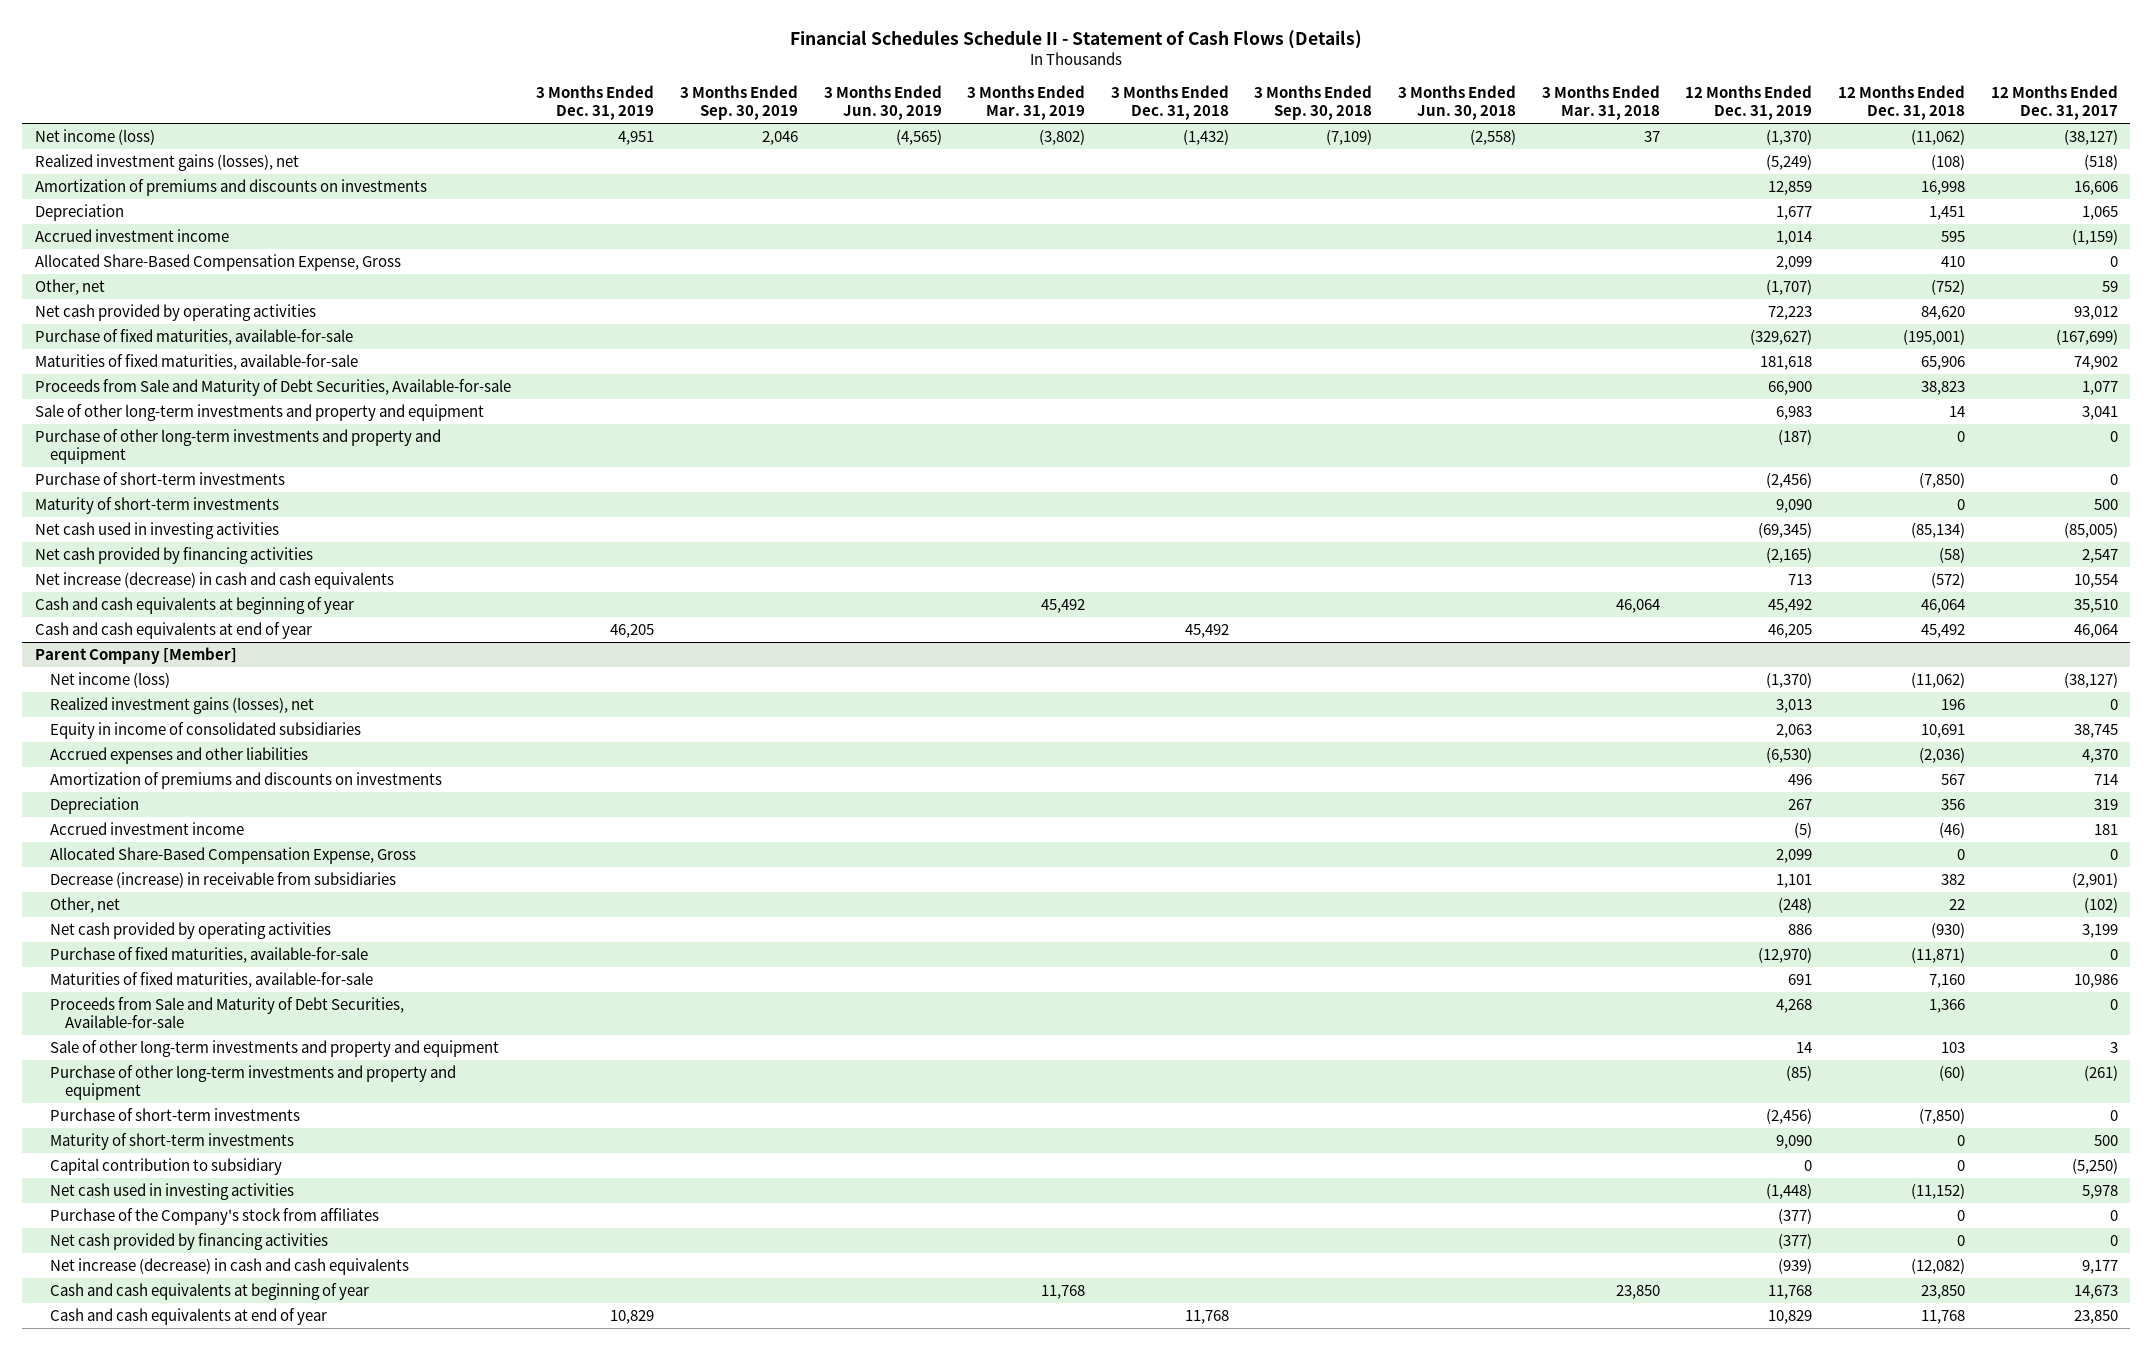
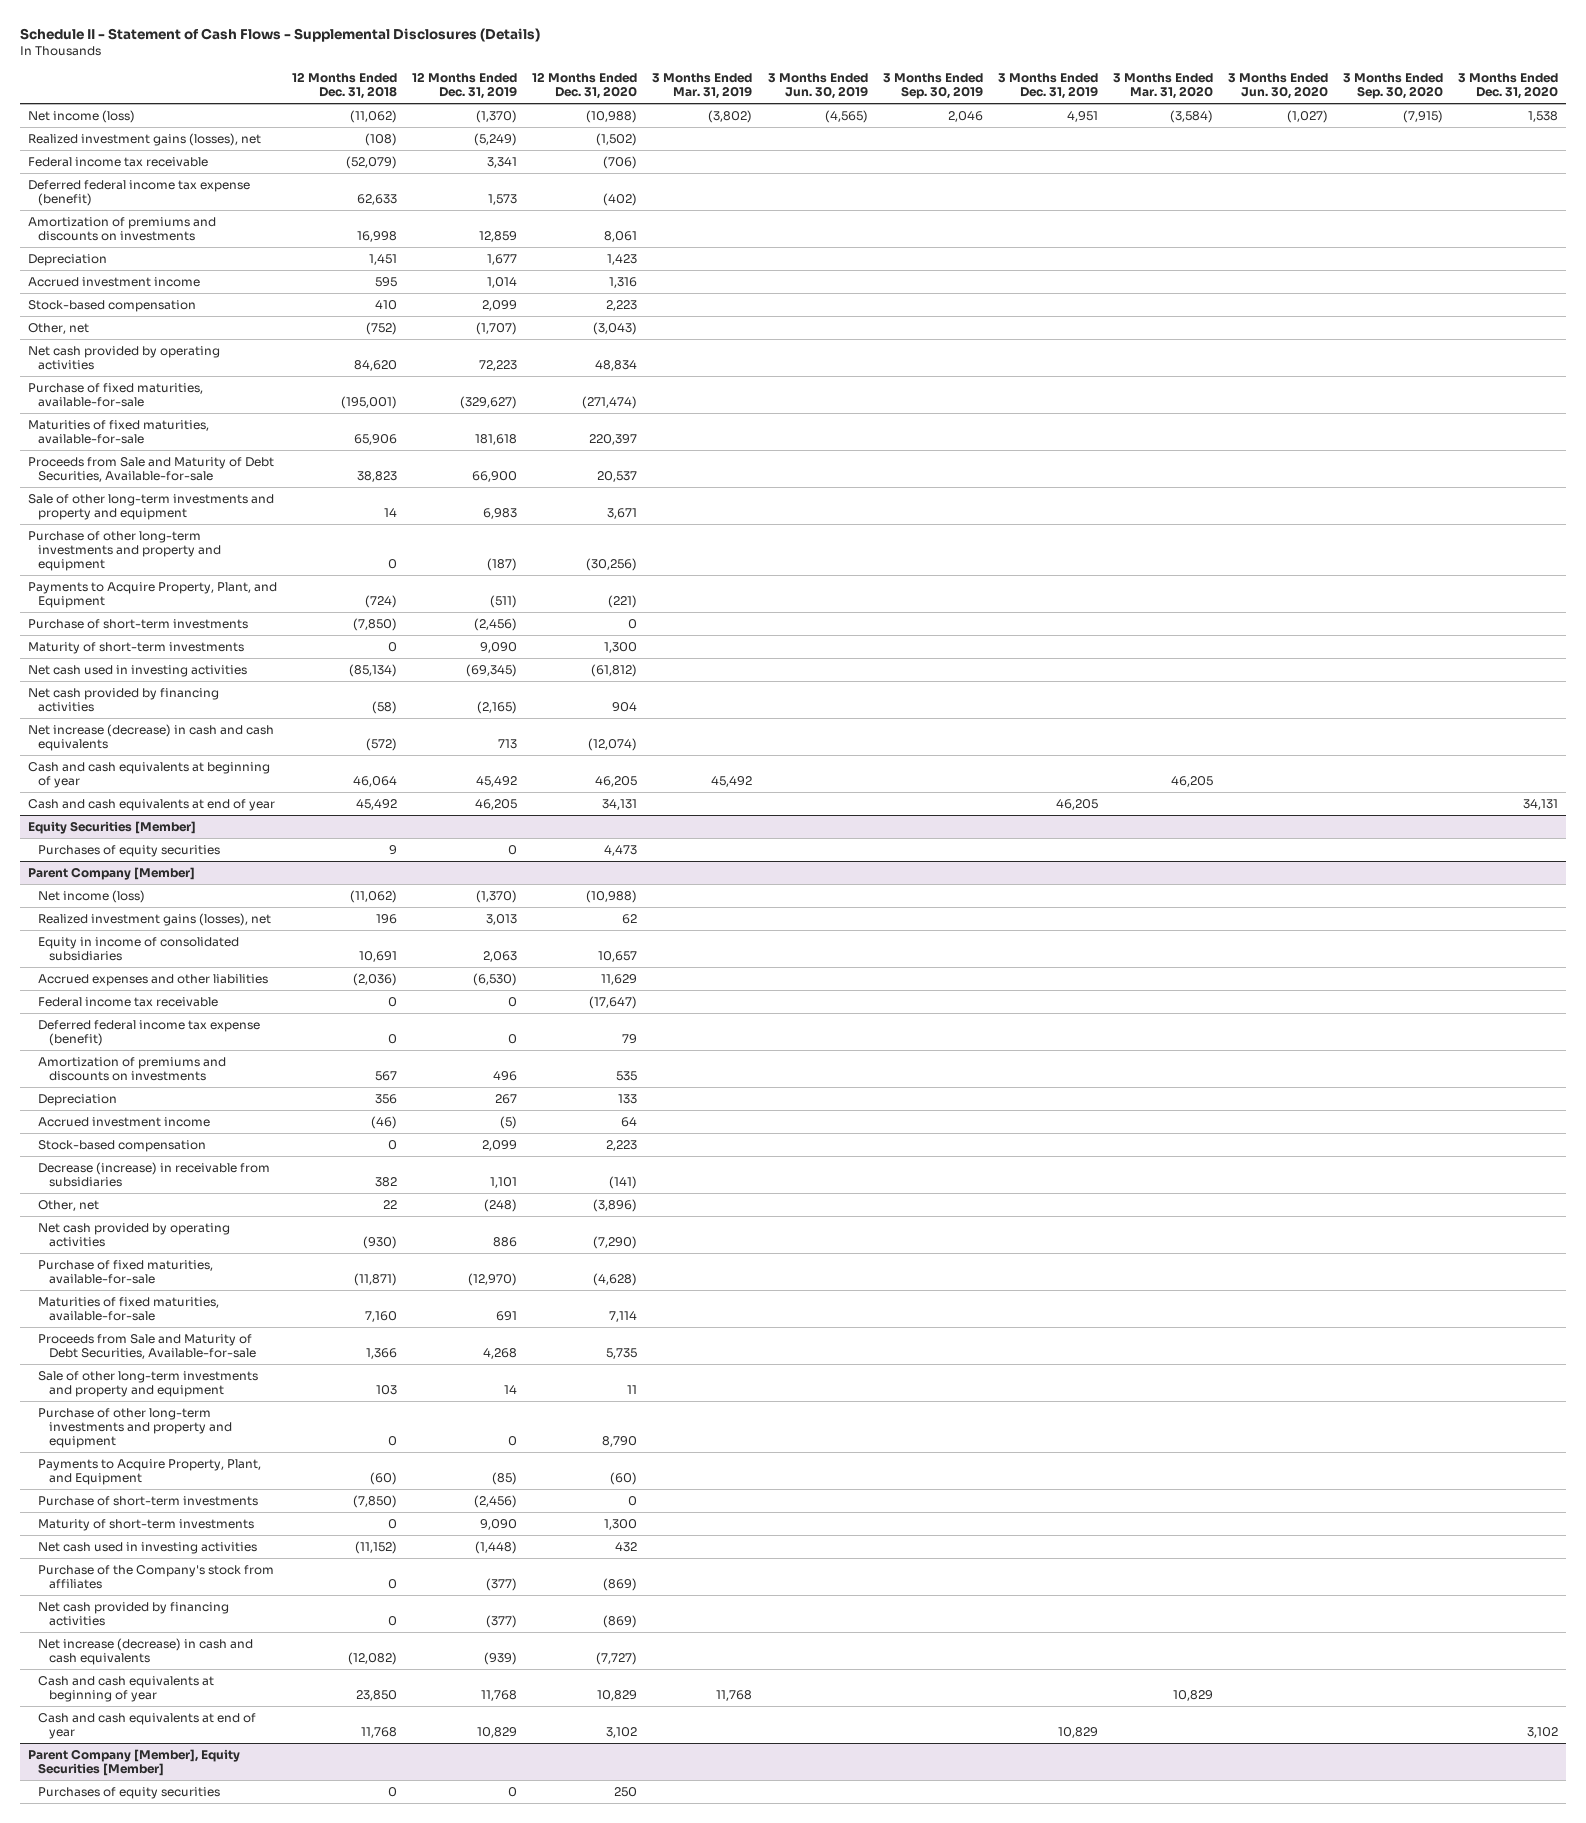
[790,30,1363,50] Financial Schedules Schedule II - Statement of Cash Flows (Details) -> [20,27,541,42] Schedule II - Statement of Cash Flows - Supplemental Disclosures (Details)
[1110,85,1229,121] 3 Months Ended Dec. 31, 2018 -> none
[1254,85,1373,121] 3 Months Ended Sep. 30, 2018 -> none
[1398,85,1517,121] 3 Months Ended Jun. 30, 2018 -> none
[1541,85,1660,121] 3 Months Ended Mar. 31, 2018 -> none
[1990,85,2118,121] 12 Months Ended Dec. 31, 2017 -> none
none -> [532,72,638,100] 12 Months Ended Dec. 31, 2020
none -> [1112,73,1213,100] 3 Months Ended Mar. 31, 2020
none -> [1228,73,1329,100] 3 Months Ended Jun. 30, 2020
none -> [1343,73,1444,100] 3 Months Ended Sep. 30, 2020
none -> [1458,73,1559,100] 3 Months Ended Dec. 31, 2020
none -> [27,156,208,167] Federal income tax receivable
none -> [27,179,250,206] Deferred federal income tax expense (benefit)
[34,253,401,271] Allocated Share-Based Compensation Expense, Gross -> [27,299,196,312] Stock-based compensation
none -> [27,581,277,608] Payments to Acquire Property, Plant, and Equipment
none -> [27,820,196,834] Equity Securities [Member]
none -> [38,844,221,857] Purchases of equity securities
none -> [38,996,219,1007] Federal income tax receivable
none -> [38,1019,261,1046] Deferred federal income tax expense (benefit)
[49,846,416,864] Allocated Share-Based Compensation Expense, Gross -> [38,1139,207,1152] Stock-based compensation
[1786,1064,1813,1081] (85) -> [508,1435,518,1446] 0
[1939,1064,1966,1081] (60) -> [388,1435,398,1446] 0
none -> [38,1458,262,1485] Payments to Acquire Property, Plant, and Equipment
[49,1157,282,1175] Capital contribution to subsidiary -> none
none -> [27,1748,240,1776] Parent Company [Member], Equity Securities [Member]
none -> [38,1786,221,1799] Purchases of equity securities

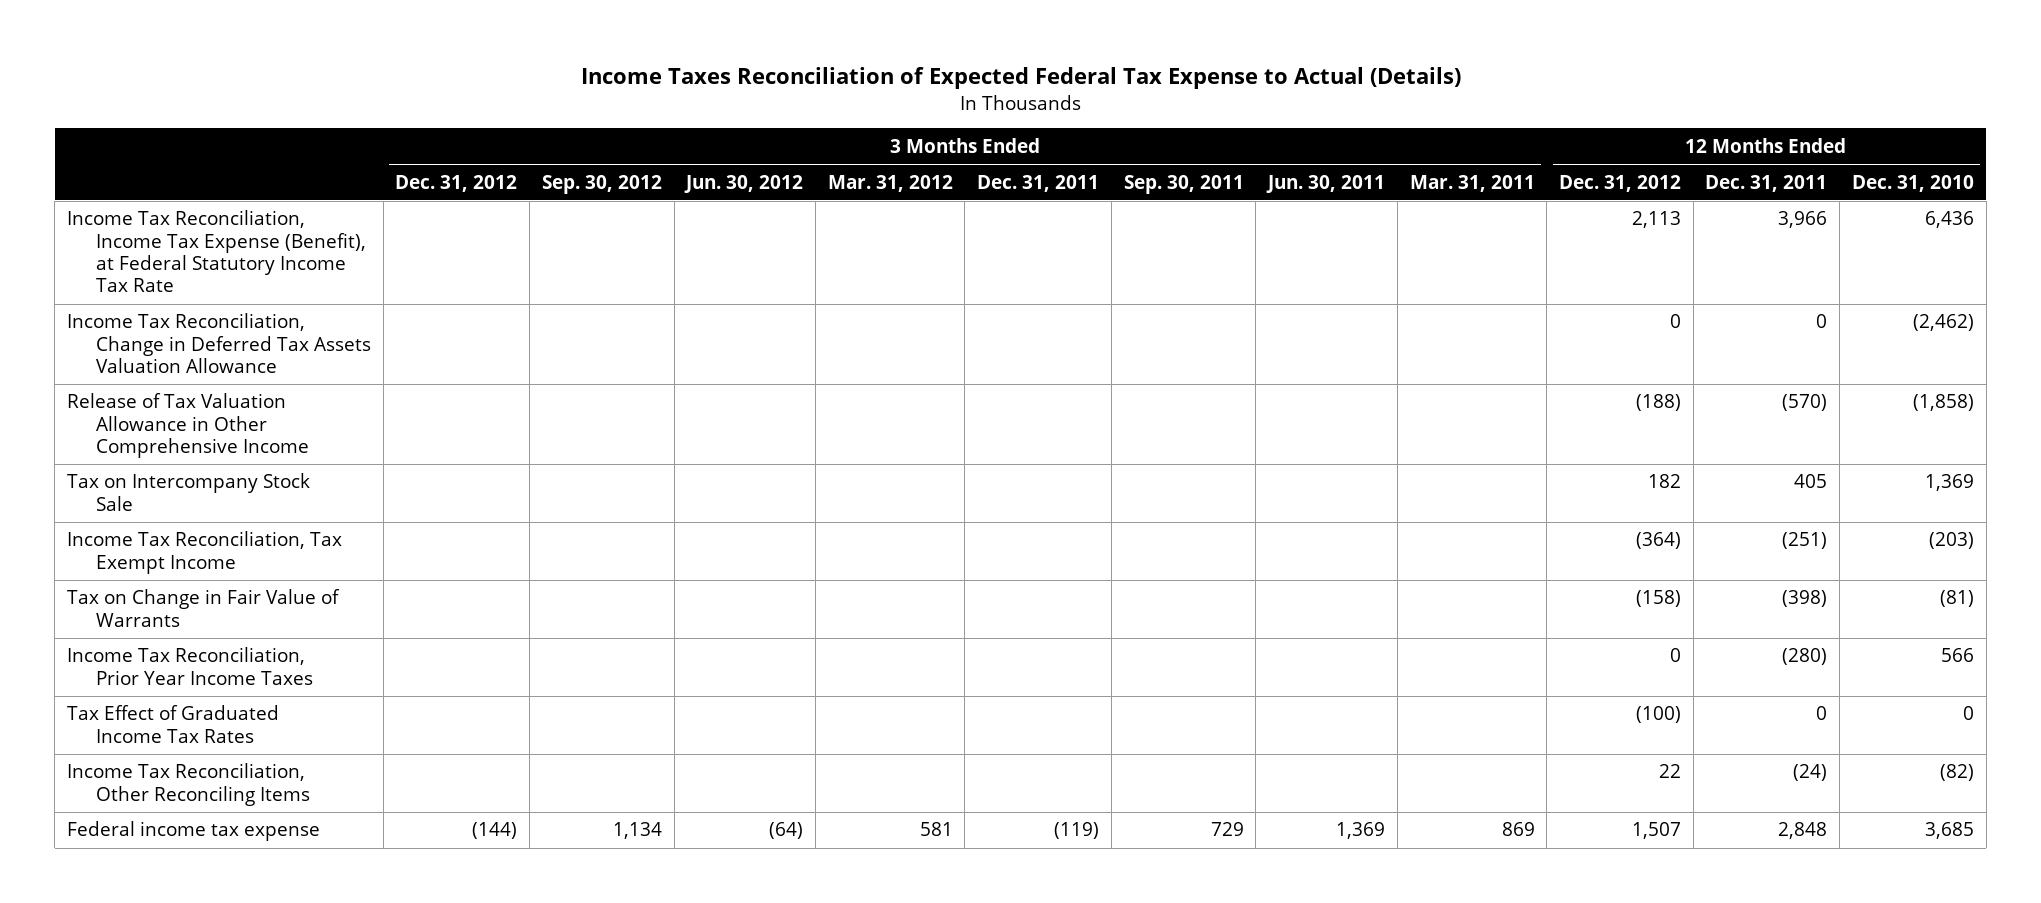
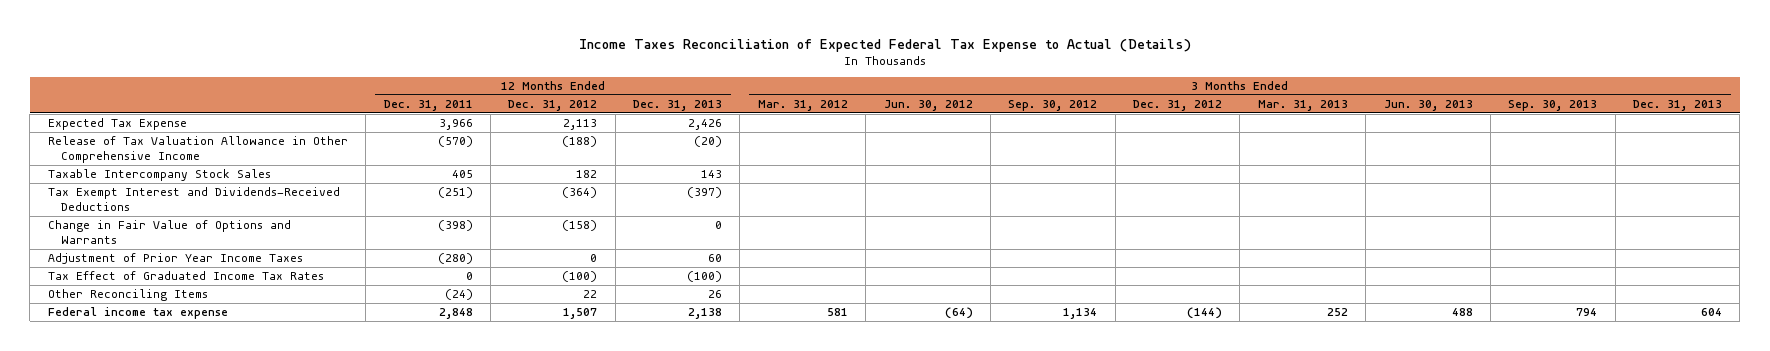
[977,174,1100,192] Dec. 31, 2011 -> none
[1123,174,1244,194] Sep. 30, 2011 -> none
[1266,174,1386,193] Jun. 30, 2011 -> none
[1409,174,1535,192] Mar. 31, 2011 -> none
[1851,174,1974,192] Dec. 31, 2010 -> none
none -> [633,99,723,111] Dec. 31, 2013
none -> [1257,99,1348,111] Mar. 31, 2013
none -> [1383,99,1473,111] Jun. 30, 2013
none -> [1508,99,1598,111] Sep. 30, 2013
none -> [1633,99,1723,111] Dec. 31, 2013
[67,313,371,374] Income Tax Reconciliation, Change in Deferred Tax Assets Valuation Allowance -> none
[67,210,366,293] Income Tax Reconciliation, Income Tax Expense (Benefit), at Federal Statutory Income Tax Rate -> [47,118,187,131] Expected Tax Expense
[67,473,311,511] Tax on Intercompany Stock Sale -> [47,169,271,182] Taxable Intercompany Stock Sales
[67,531,343,574] Income Tax Reconciliation, Tax Exempt Income -> [47,187,340,211] Tax Exempt Interest and Dividends-Received Deductions
[67,589,341,627] Tax on Change in Fair Value of Warrants -> [47,220,291,244] Change in Fair Value of Options and Warrants
[67,647,313,685] Income Tax Reconciliation, Prior Year Income Taxes -> [47,253,303,265] Adjustment of Prior Year Income Taxes
[67,763,310,806] Income Tax Reconciliation, Other Reconciling Items -> [47,289,208,302] Other Reconciling Items

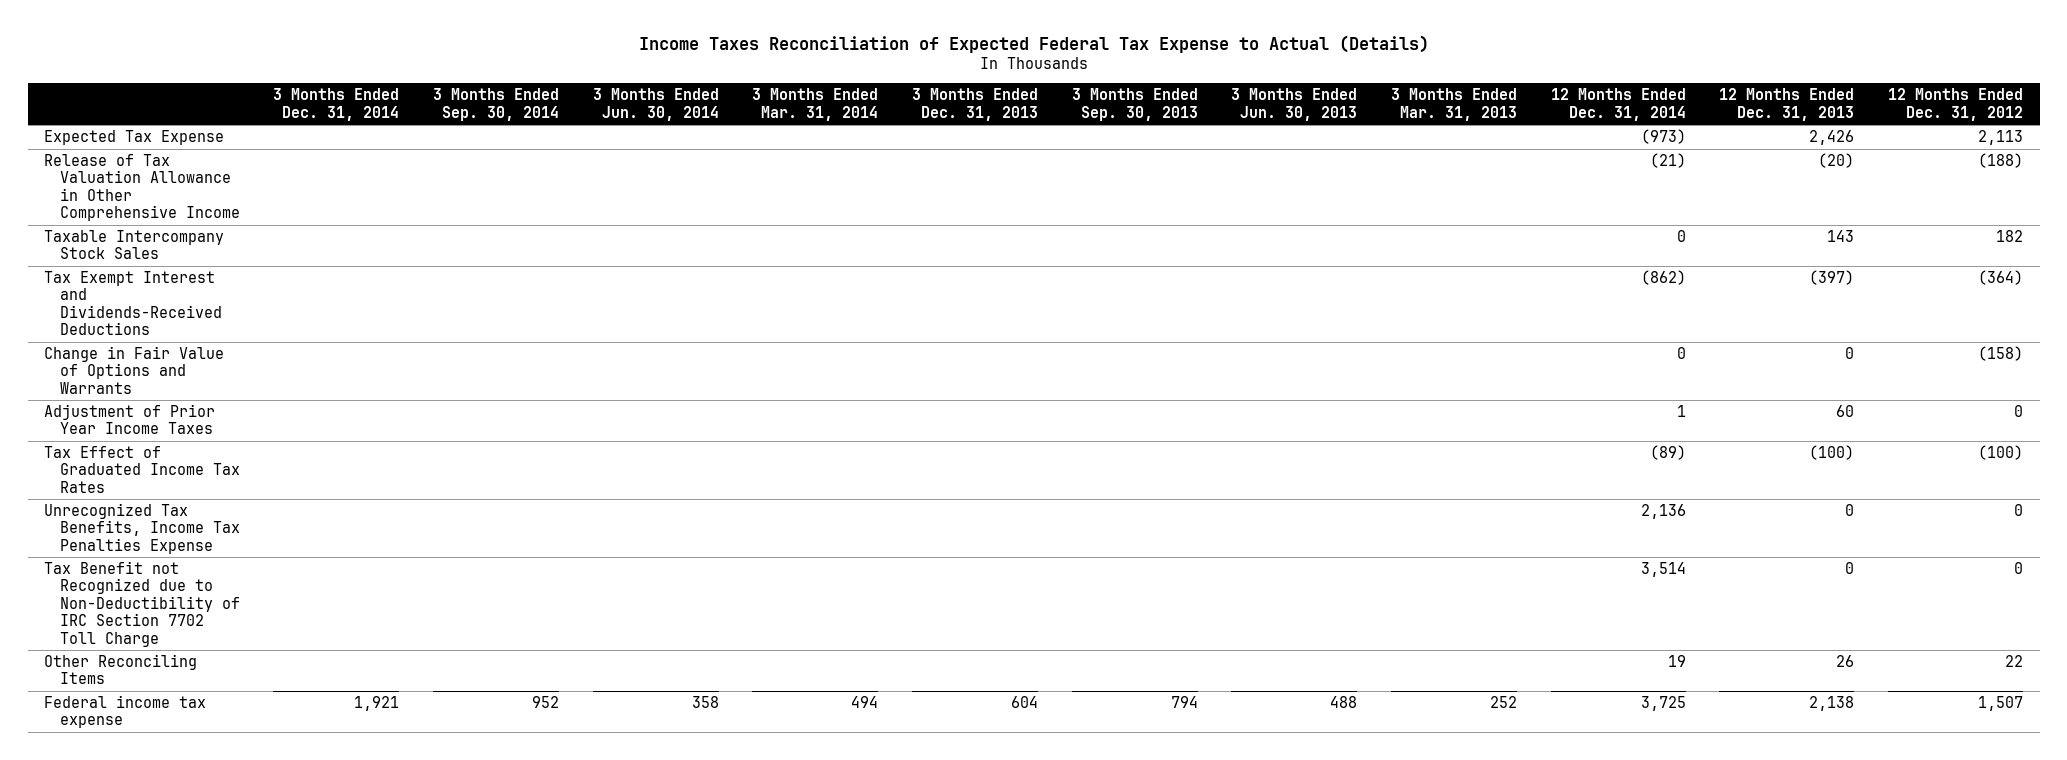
[383,99,473,111] Dec. 31, 2011 -> none
[757,99,848,111] Mar. 31, 2012 -> none
[883,99,973,111] Jun. 30, 2012 -> none
[1008,99,1098,111] Sep. 30, 2012 -> none
[1133,99,1223,111] Dec. 31, 2012 -> none
none -> [273,88,400,121] 3 Months Ended Dec. 31, 2014
none -> [432,88,559,121] 3 Months Ended Sep. 30, 2014
none -> [592,88,719,121] 3 Months Ended Jun. 30, 2014
none -> [752,88,879,121] 3 Months Ended Mar. 31, 2014
none -> [1550,88,1686,121] 12 Months Ended Dec. 31, 2014
none -> [44,502,240,554] Unrecognized Tax Benefits, Income Tax Penalties Expense
none -> [44,560,240,647] Tax Benefit not Recognized due to Non-Deductibility of IRC Section 7702 Toll Charge

